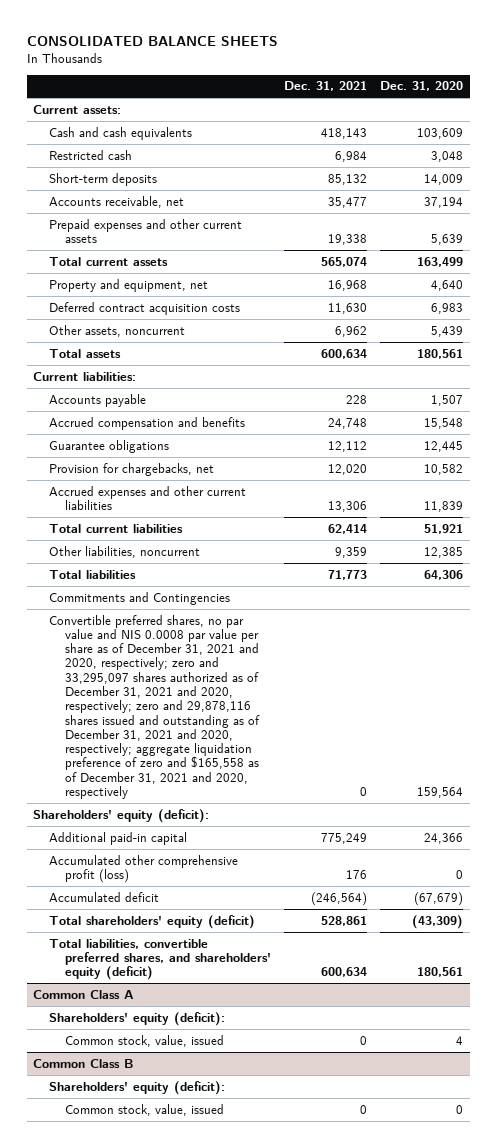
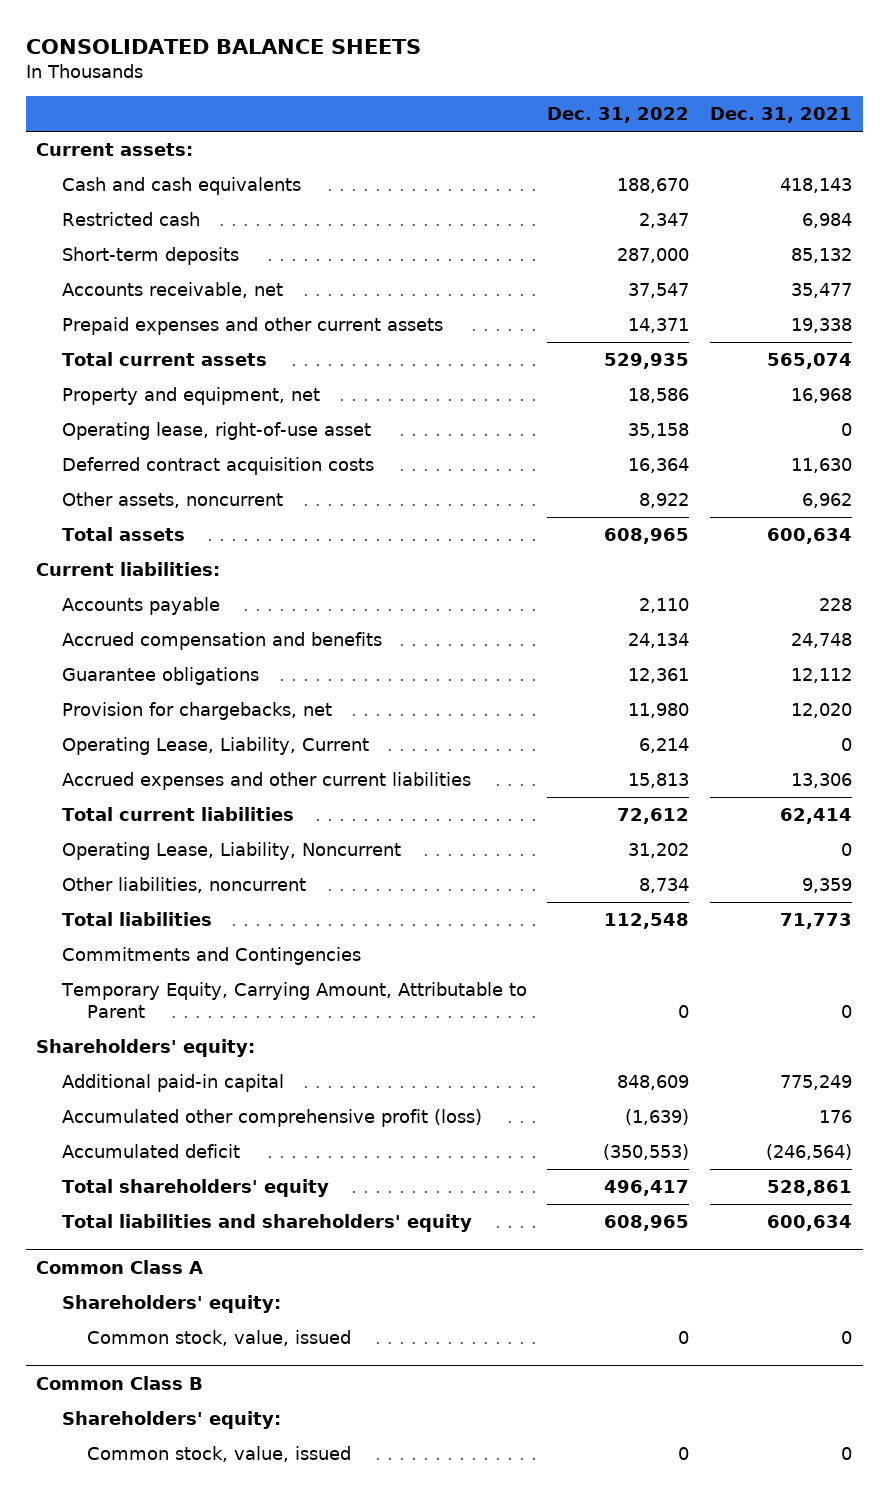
[380,81,464,92] Dec. 31, 2020 -> none
none -> [547,107,690,124] Dec. 31, 2022
none -> [61,421,371,440] Operating lease, right-of-use asset
none -> [61,736,369,755] Operating Lease, Liability, Current
none -> [61,841,401,860] Operating Lease, Liability, Noncurrent
[49,614,261,799] Convertible preferred shares, no par value and NIS 0.0008 par value per share as of December 31, 2021 and 2020, respectively; zero and 33,295,097 shares authorized as of December 31, 2021 and 2020, respectively; zero and 29,878,116 shares issued and outstanding as of December 31, 2021 and 2020, respectively; aggregate liquidation preference of zero and $165,558 as of December 31, 2021 and 2020, respectively -> [60,981,527,1018] Temporary Equity, Carrying Amount, Attributable to Parent
[33,808,210,823] Shareholders' equity (deficit): -> [36,1038,256,1057] Shareholders' equity:
[49,914,256,929] Total shareholders' equity (deficit) -> [61,1178,329,1197] Total shareholders' equity
[49,938,272,981] Total liabilities, convertible preferred shares, and shareholders' equity (deficit) -> [61,1213,472,1232] Total liabilities and shareholders' equity
[49,1011,226,1026] Shareholders' equity (deficit): -> [61,1294,281,1313] Shareholders' equity:
[49,1080,226,1095] Shareholders' equity (deficit): -> [61,1410,281,1429] Shareholders' equity:

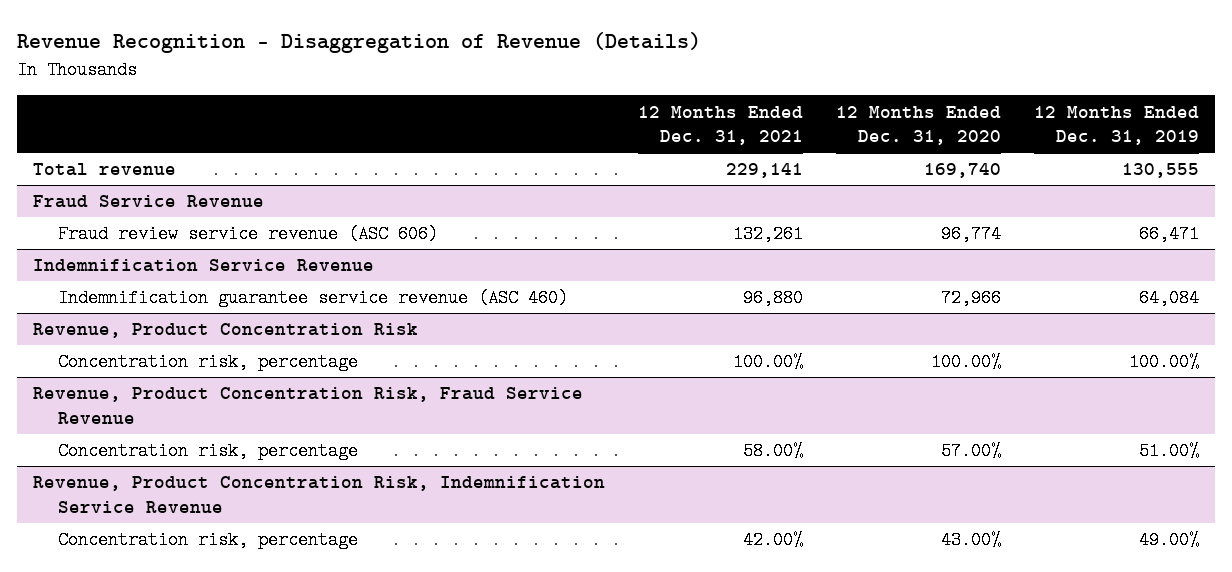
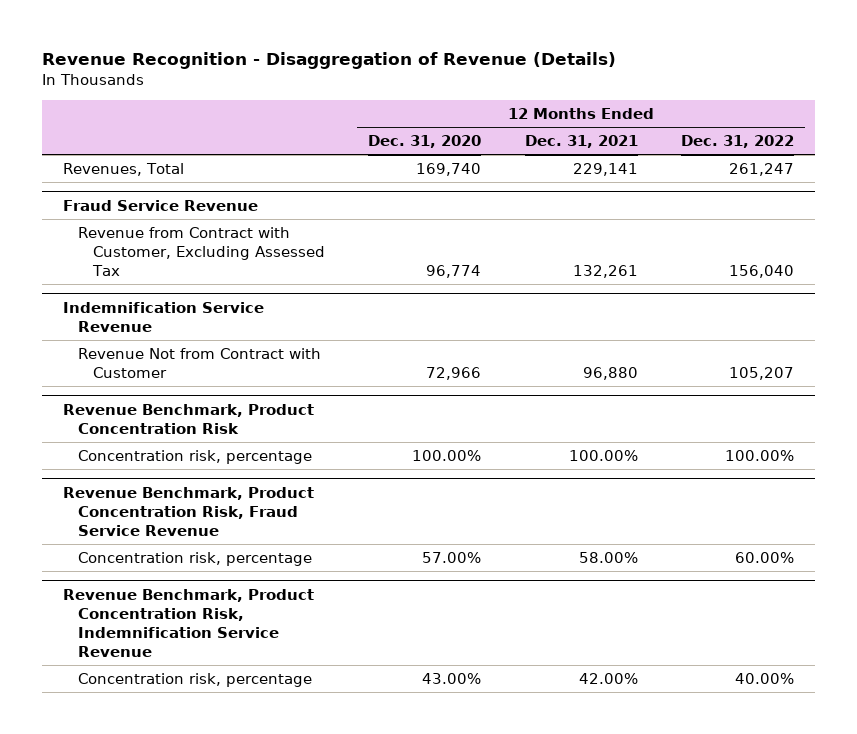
[1033,105,1199,146] 12 Months Ended Dec. 31, 2019 -> none
none -> [680,135,794,149] Dec. 31, 2022
[33,163,177,177] Total revenue -> [63,163,185,177] Revenues, Total
[57,225,438,244] Fraud review service revenue (ASC 606) -> [78,227,326,277] Revenue from Contract with Customer, Excluding Assessed Tax
[57,289,568,308] Indemnification guarantee service revenue (ASC 460) -> [78,348,322,379] Revenue Not from Contract with Customer
[33,323,419,339] Revenue, Product Concentration Risk -> [63,403,315,434] Revenue Benchmark, Product Concentration Risk
[33,387,584,424] Revenue, Product Concentration Risk, Fraud Service Revenue -> [63,486,315,536] Revenue Benchmark, Product Concentration Risk, Fraud Service Revenue
[33,476,606,513] Revenue, Product Concentration Risk, Indemnification Service Revenue -> [63,588,315,657] Revenue Benchmark, Product Concentration Risk, Indemnification Service Revenue

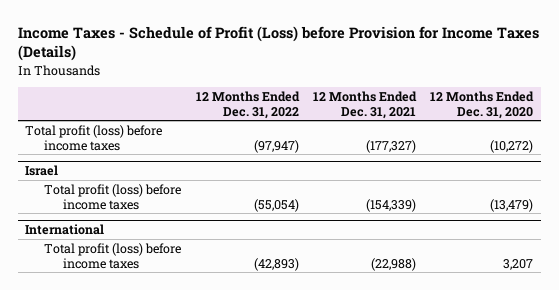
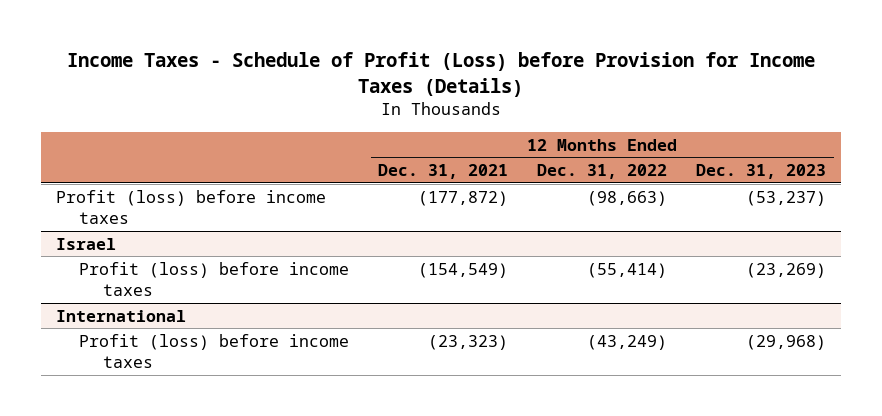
[430,90,535,119] 12 Months Ended Dec. 31, 2020 -> none
none -> [696,164,827,180] Dec. 31, 2023
[25,124,163,151] Total profit (loss) before income taxes -> [55,189,326,224] Profit (loss) before income taxes
[253,139,299,153] (97,947) -> [587,190,668,206] (98,663)
[366,139,417,153] (177,327) -> [418,190,509,206] (177,872)
[44,183,182,210] Total profit (loss) before income taxes -> [79,261,350,296] Profit (loss) before income taxes
[253,198,299,212] (55,054) -> [587,262,668,278] (55,414)
[366,198,417,212] (154,339) -> [418,262,509,278] (154,549)
[44,242,182,269] Total profit (loss) before income taxes -> [79,333,350,368] Profit (loss) before income taxes
[253,257,299,271] (42,893) -> [587,334,668,350] (43,249)
[371,257,417,271] (22,988) -> [428,334,509,350] (23,323)

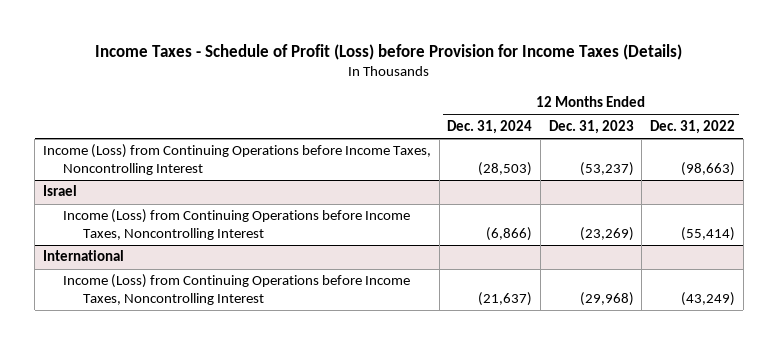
[378,164,509,180] Dec. 31, 2021 -> none
none -> [447,119,533,134] Dec. 31, 2024
[55,189,326,224] Profit (loss) before income taxes -> [43,144,432,176] Income (Loss) from Continuing Operations before Income Taxes, Noncontrolling Interest
[79,261,350,296] Profit (loss) before income taxes -> [62,209,410,241] Income (Loss) from Continuing Operations before Income Taxes, Noncontrolling Interest
[79,333,350,368] Profit (loss) before income taxes -> [62,274,410,306] Income (Loss) from Continuing Operations before Income Taxes, Noncontrolling Interest

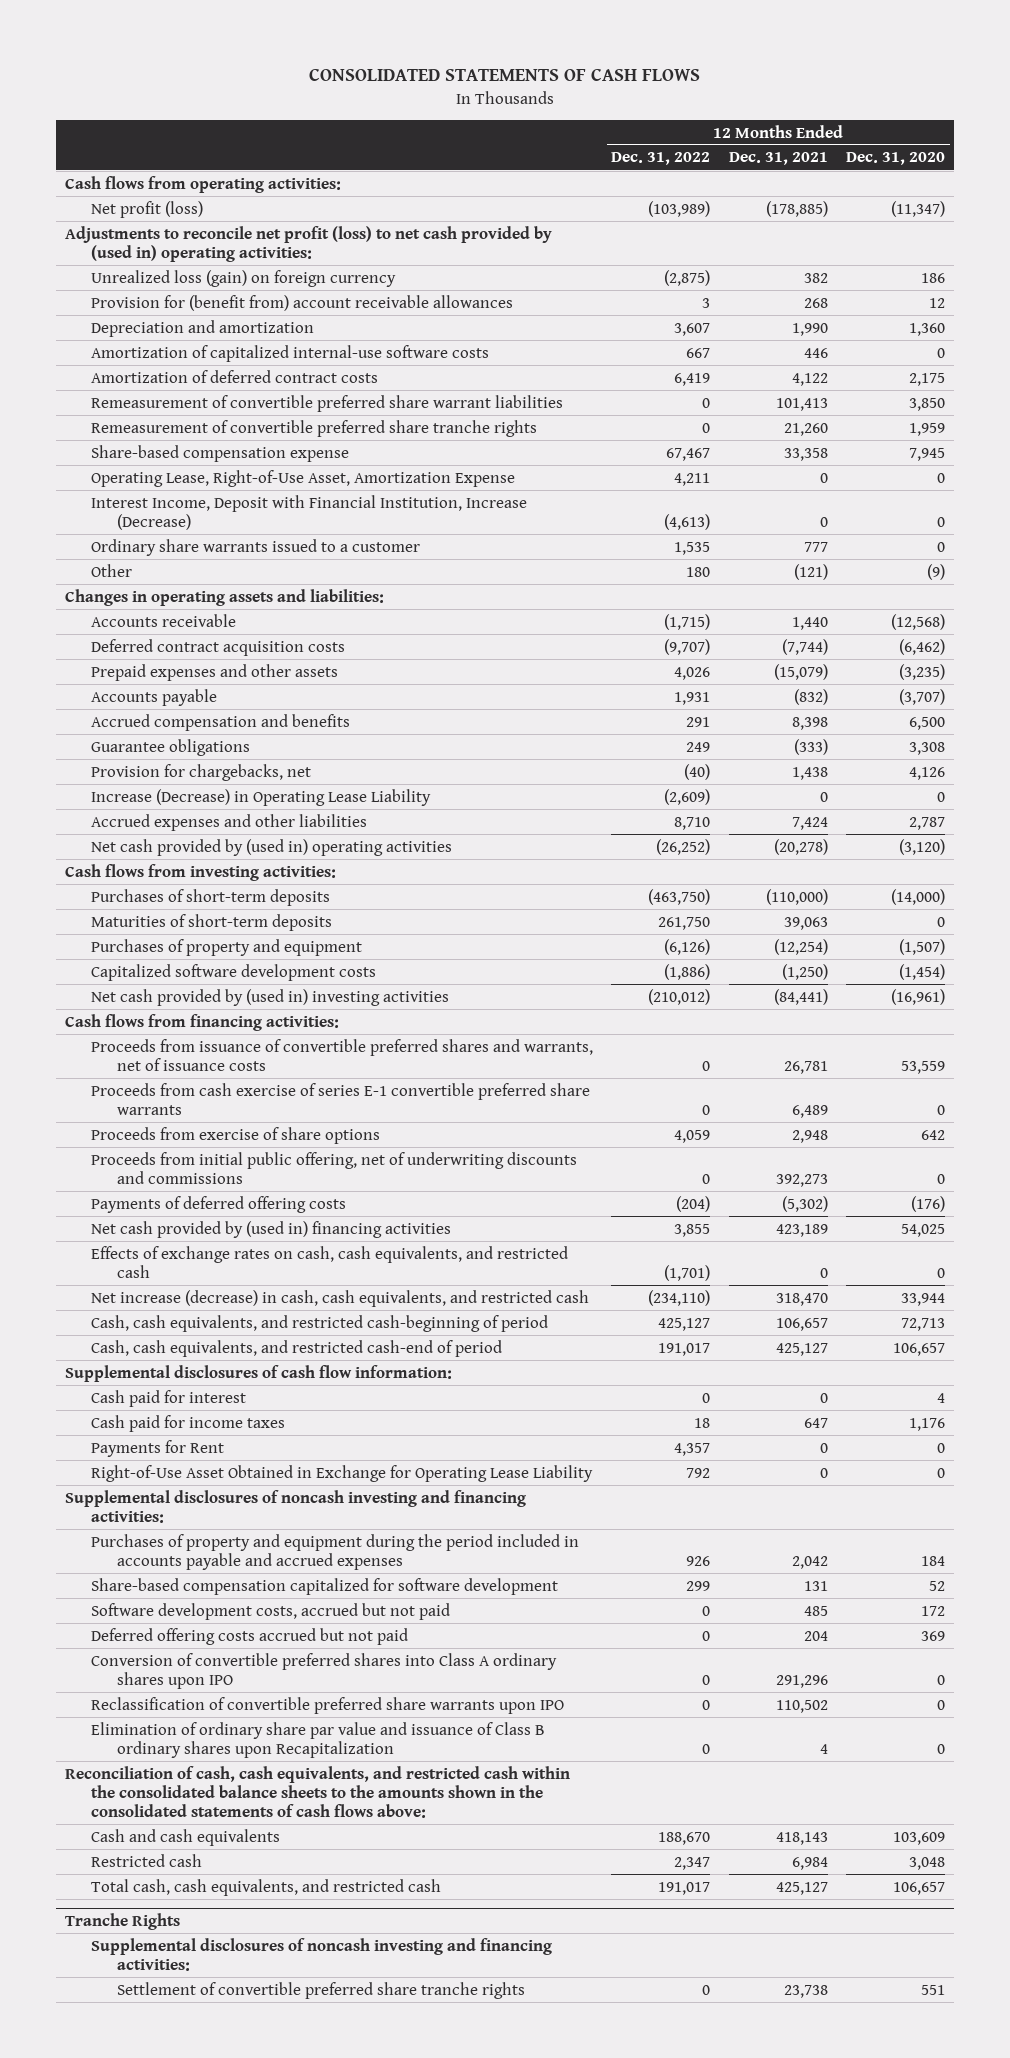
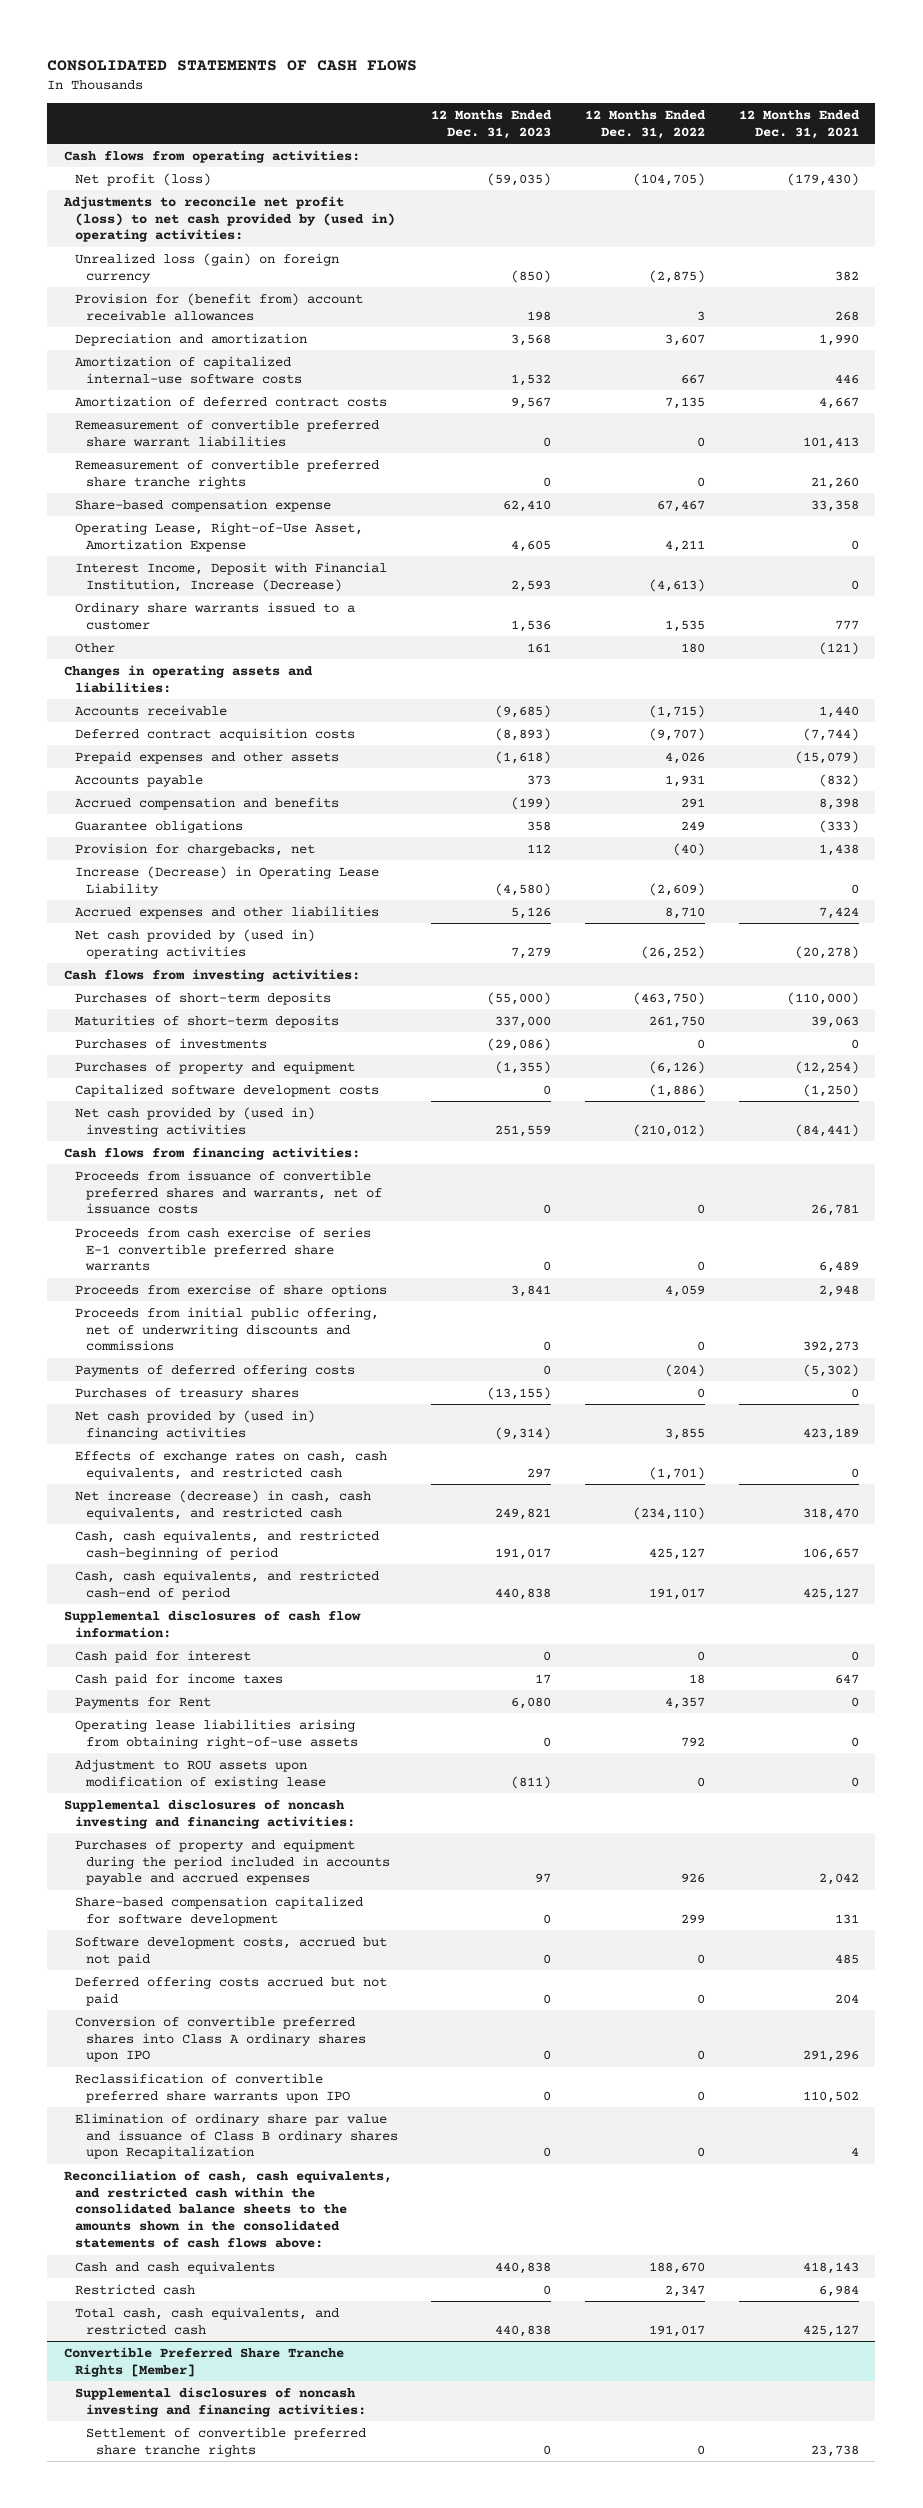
[846,152,946,166] Dec. 31, 2020 -> none
none -> [431,109,553,139] 12 Months Ended Dec. 31, 2023
[648,200,711,217] (103,989) -> [632,172,705,186] (104,705)
[765,200,828,217] (178,885) -> [786,172,859,186] (179,430)
[674,372,711,386] 6,419 -> [664,396,705,409] 7,135
[791,372,828,386] 4,122 -> [818,396,859,409] 4,667
none -> [74,1037,267,1049] Purchases of investments
none -> [74,1387,299,1400] Purchases of treasury shares
[91,1464,594,1482] Right-of-Use Asset Obtained in Exchange for Operating Lease Liability -> [74,1718,358,1749] Operating lease liabilities arising from obtaining right-of-use assets
none -> [74,1758,326,1789] Adjustment to ROU assets upon modification of existing lease
[65,1913,181,1931] Tranche Rights -> [64,2346,345,2377] Convertible Preferred Share Tranche Rights [Member]

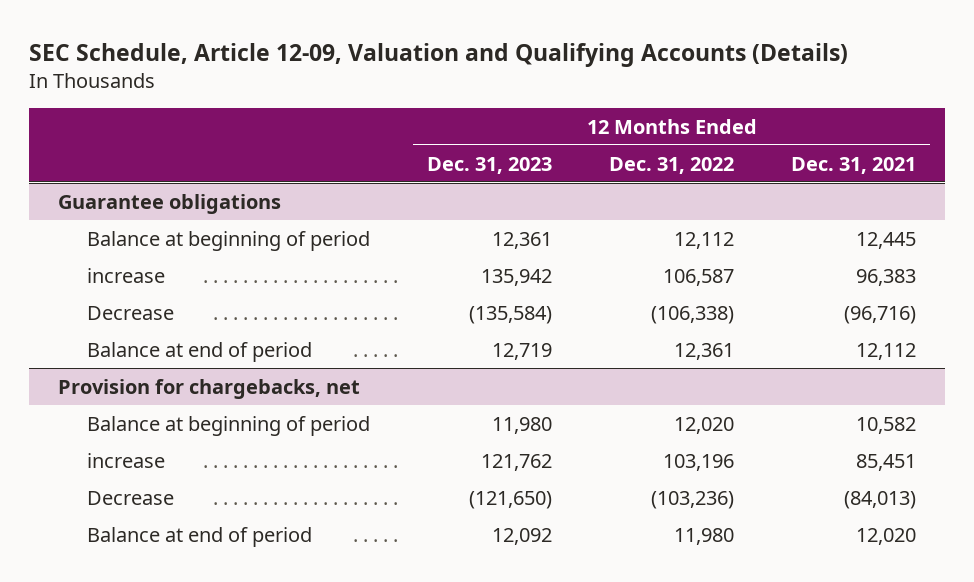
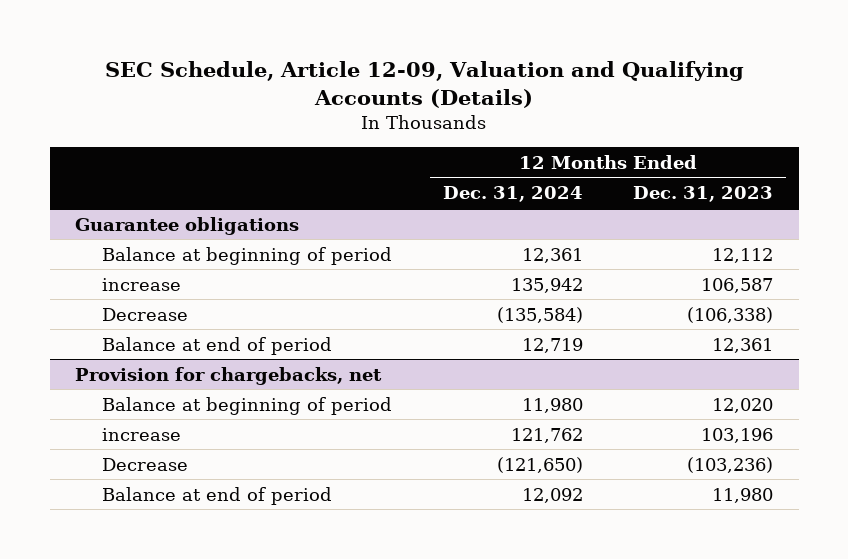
[609,156,735,174] Dec. 31, 2022 -> none
[791,156,917,174] Dec. 31, 2021 -> none
none -> [442,186,583,203] Dec. 31, 2024
[491,231,552,249] 12,361 -> [712,247,774,263] 12,112
[480,268,552,286] 135,942 -> [701,277,774,293] 106,587
[468,305,552,324] (135,584) -> [687,306,774,323] (106,338)
[491,342,552,360] 12,719 -> [712,337,774,353] 12,361
[491,416,552,434] 11,980 -> [712,397,774,413] 12,020
[480,453,552,471] 121,762 -> [701,427,774,443] 103,196
[468,490,552,509] (121,650) -> [687,456,774,473] (103,236)
[491,527,552,545] 12,092 -> [712,487,774,503] 11,980

